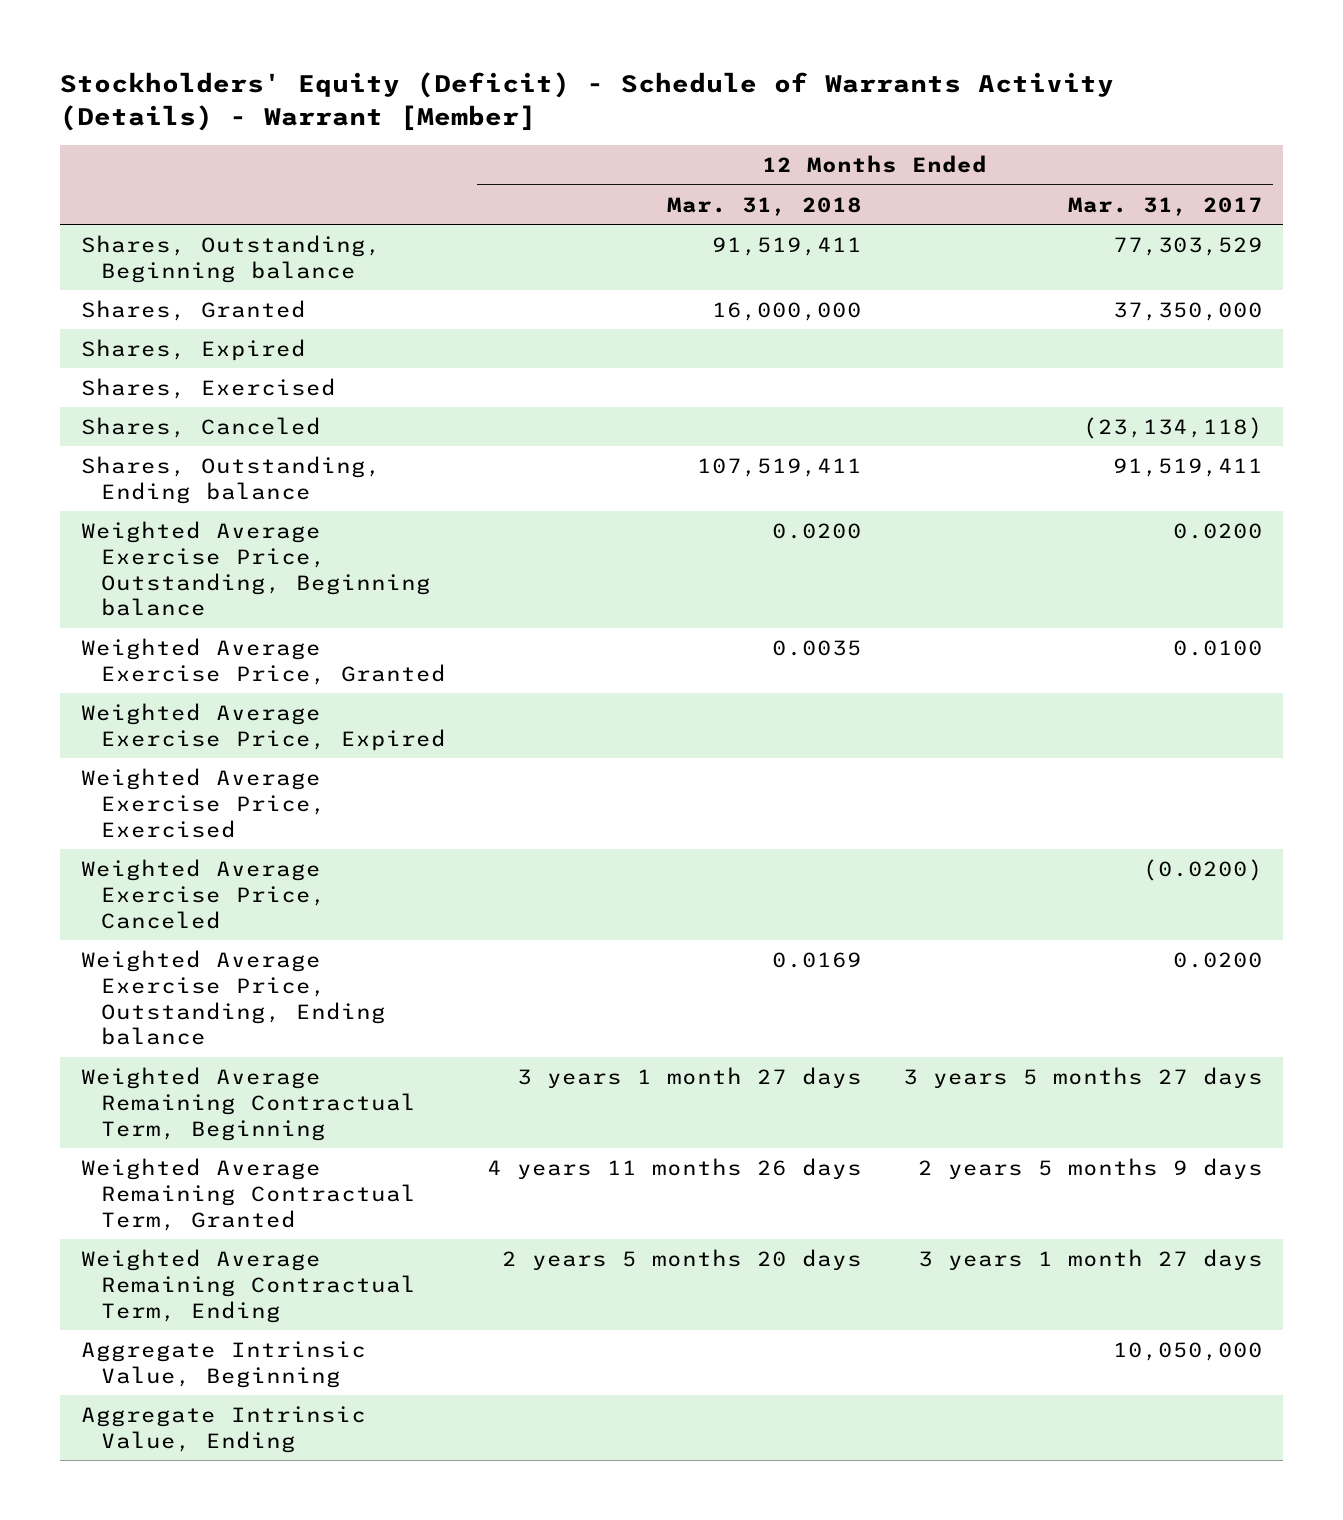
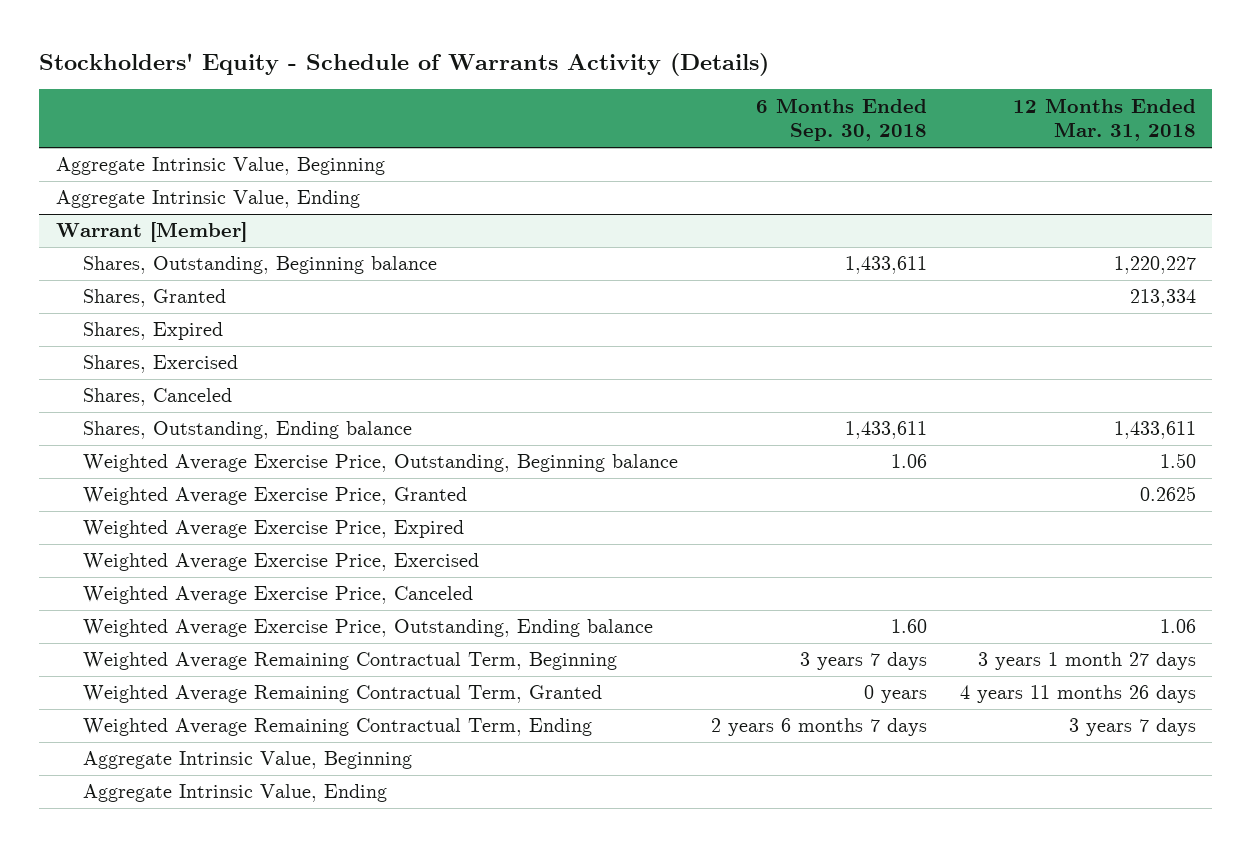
[60,72,1115,131] Stockholders' Equity (Deficit) - Schedule of Warrants Activity (Details) - Warrant [Member] -> [39,52,770,76] Stockholders' Equity - Schedule of Warrants Activity (Details)
[1067,196,1263,216] Mar. 31, 2017 -> none
none -> [755,97,927,142] 6 Months Ended Sep. 30, 2018
none -> [55,157,385,176] Aggregate Intrinsic Value, Beginning
none -> [55,190,360,209] Aggregate Intrinsic Value, Ending
none -> [55,222,247,243] Warrant [Member]
[711,236,862,256] 91,519,411 -> [1113,256,1196,275] 1,220,227
[711,301,862,321] 16,000,000 -> [1129,289,1196,308] 213,334
[696,457,862,477] 107,519,411 -> [1113,421,1196,440] 1,433,611
[771,522,862,539] 0.0200 -> [1159,453,1196,469] 1.50
[771,639,862,656] 0.0035 -> [1139,486,1196,502] 0.2625
[771,951,862,968] 0.0169 -> [1159,619,1196,634] 1.06
[501,1248,862,1271] 2 years 5 months 20 days -> [1068,718,1196,737] 3 years 7 days

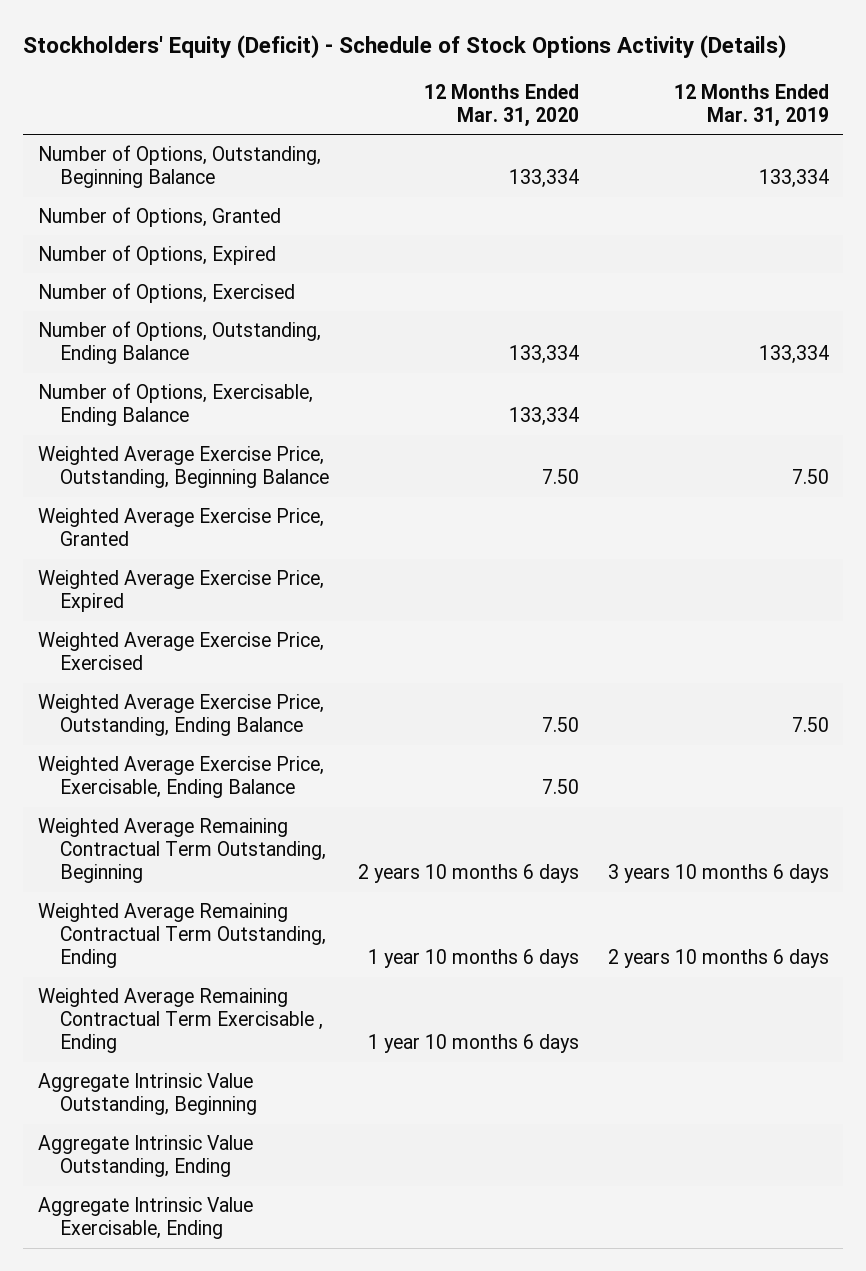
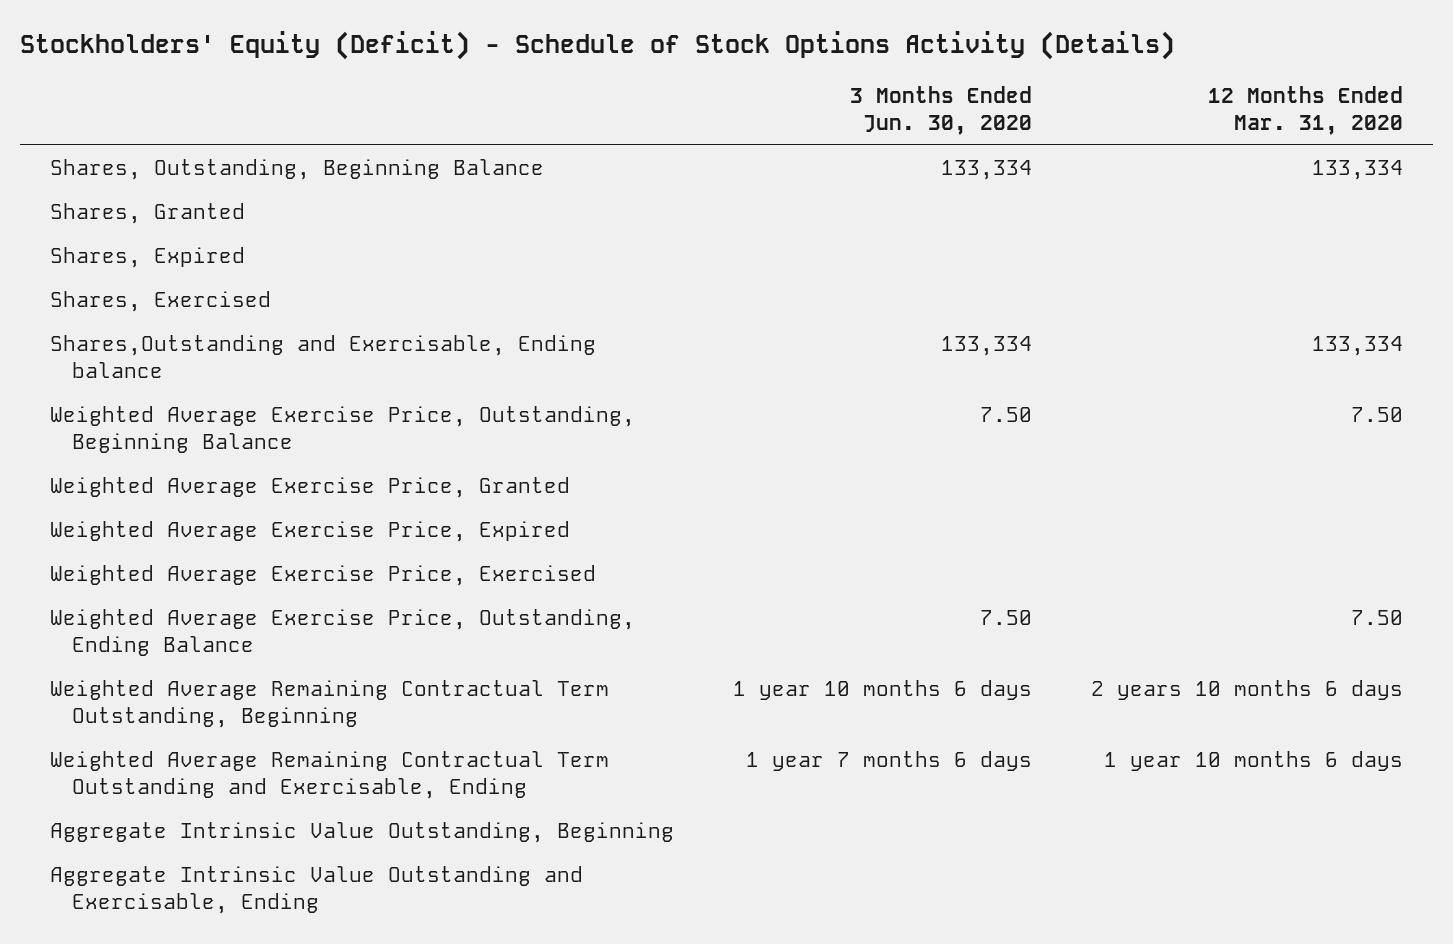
[673,84,829,128] 12 Months Ended Mar. 31, 2019 -> none
none -> [849,86,1032,136] 3 Months Ended Jun. 30, 2020
[37,383,313,427] Number of Options, Exercisable, Ending Balance -> none
[37,145,321,189] Number of Options, Outstanding, Beginning Balance -> [49,159,544,181] Shares, Outstanding, Beginning Balance
[37,207,281,228] Number of Options, Granted -> [49,203,245,225] Shares, Granted
[37,245,276,266] Number of Options, Expired -> [49,247,245,269] Shares, Expired
[37,283,295,304] Number of Options, Exercised -> [49,291,271,313] Shares, Exercised
[37,321,321,365] Number of Options, Outstanding, Ending Balance -> [49,335,596,379] Shares,Outstanding and Exercisable, Ending balance
[37,756,324,799] Weighted Average Exercise Price, Exercisable, Ending Balance -> none
[37,903,326,969] Weighted Average Remaining Contractual Term Outstanding, Ending -> none
[37,988,323,1054] Weighted Average Remaining Contractual Term Exercisable , Ending -> [49,751,609,800] Weighted Average Remaining Contractual Term Outstanding and Exercisable, Ending
[37,1197,253,1240] Aggregate Intrinsic Value Exercisable, Ending -> none
[37,1135,253,1178] Aggregate Intrinsic Value Outstanding, Ending -> [49,866,583,915] Aggregate Intrinsic Value Outstanding and Exercisable, Ending

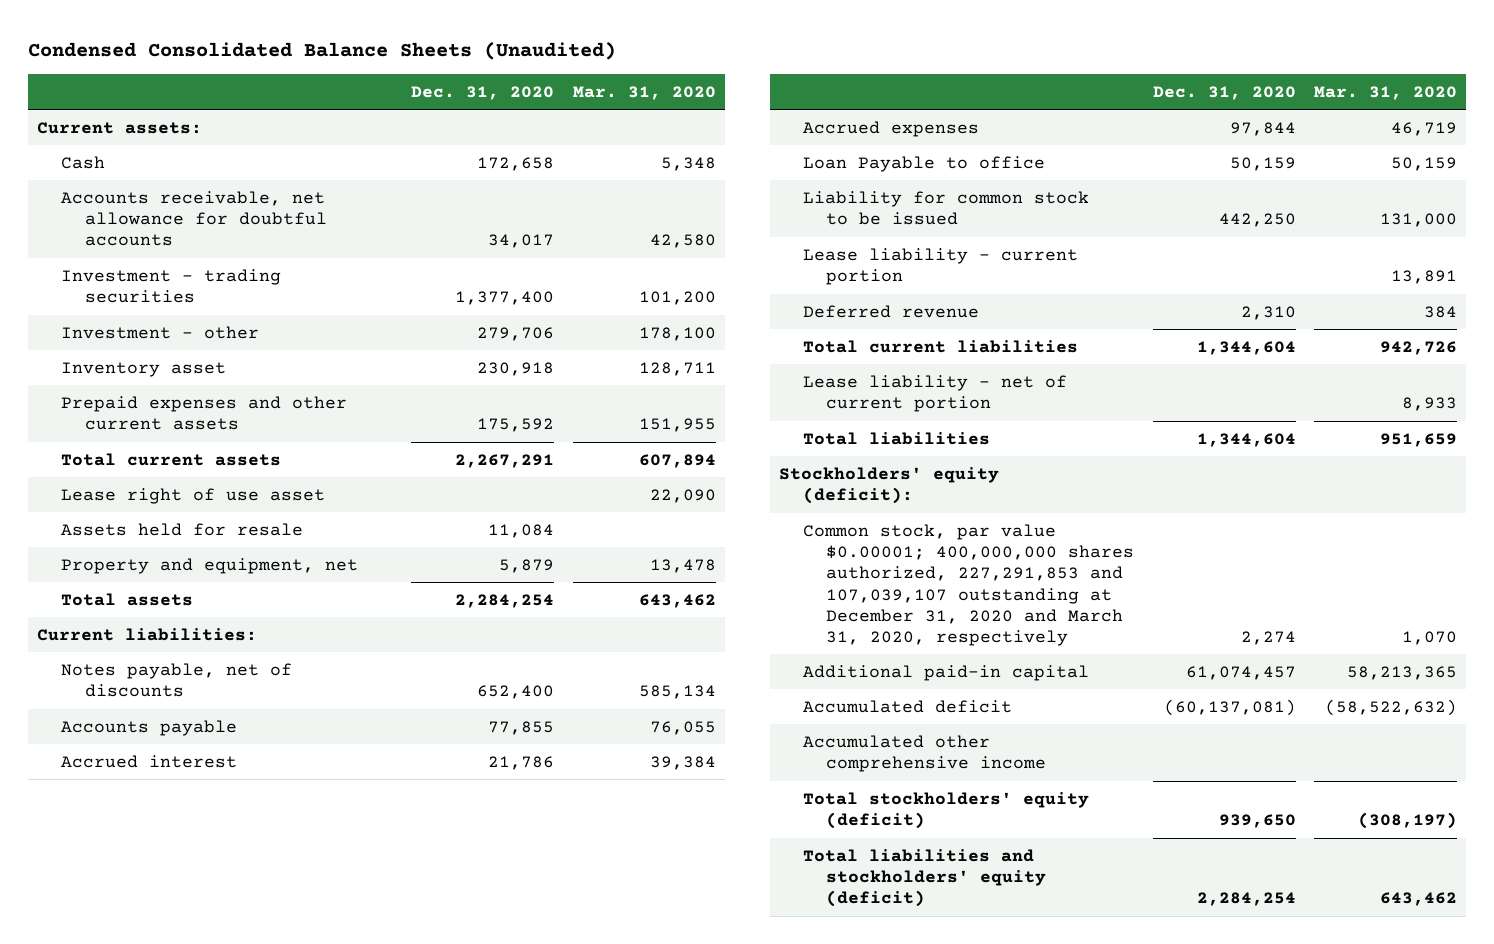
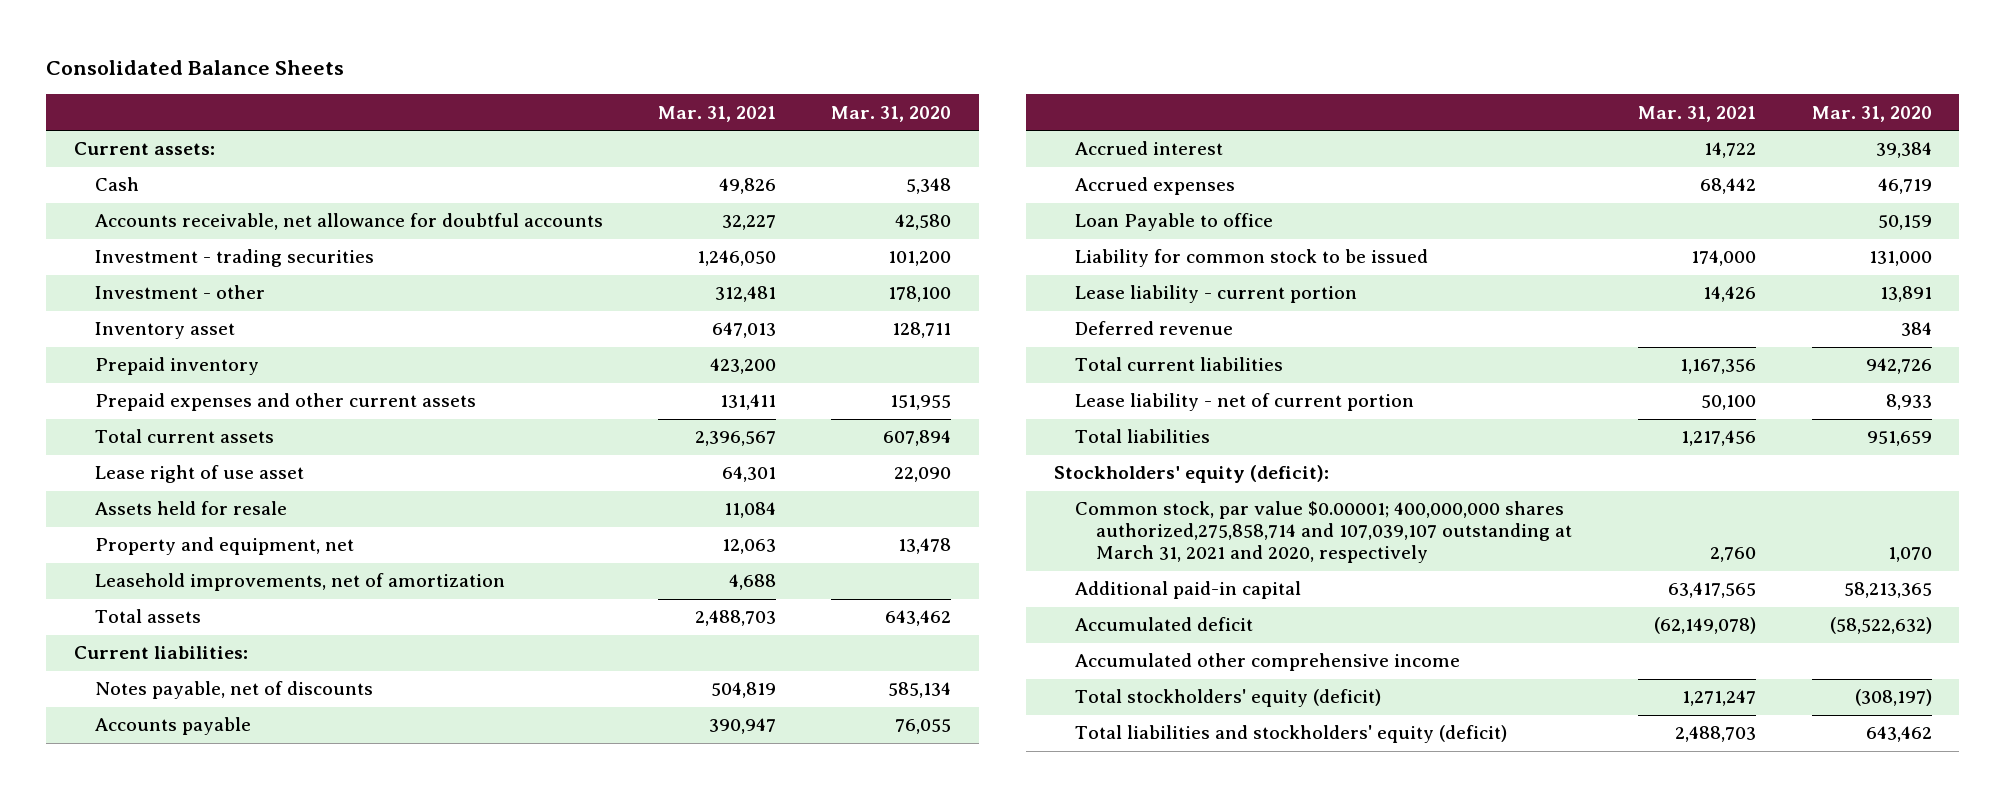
[28,41,617,60] Condensed Consolidated Balance Sheets (Unaudited) -> [46,60,345,76] Consolidated Balance Sheets
[411,85,555,100] Dec. 31, 2020 -> none
none -> [658,105,777,122] Mar. 31, 2021
none -> [94,357,259,376] Prepaid inventory
none -> [94,573,505,592] Leasehold improvements, net of amortization
[802,523,1135,646] Common stock, par value $0.00001; 400,000,000 shares authorized, 227,291,853 and 107,039,107 outstanding at December 31, 2020 and March 31, 2020, respectively -> [1075,501,1573,564] Common stock, par value $0.00001; 400,000,000 shares authorized,275,858,714 and 107,039,107 outstanding at March 31, 2021 and 2020, respectively

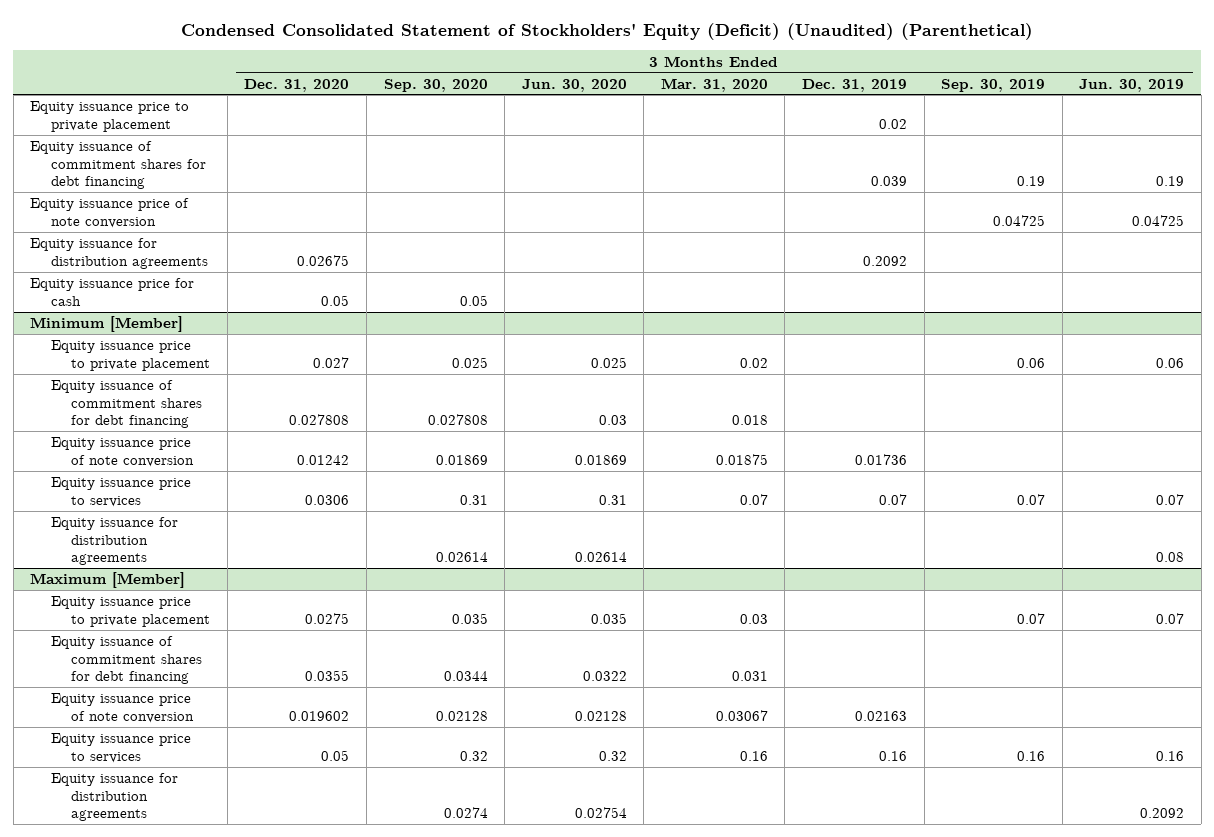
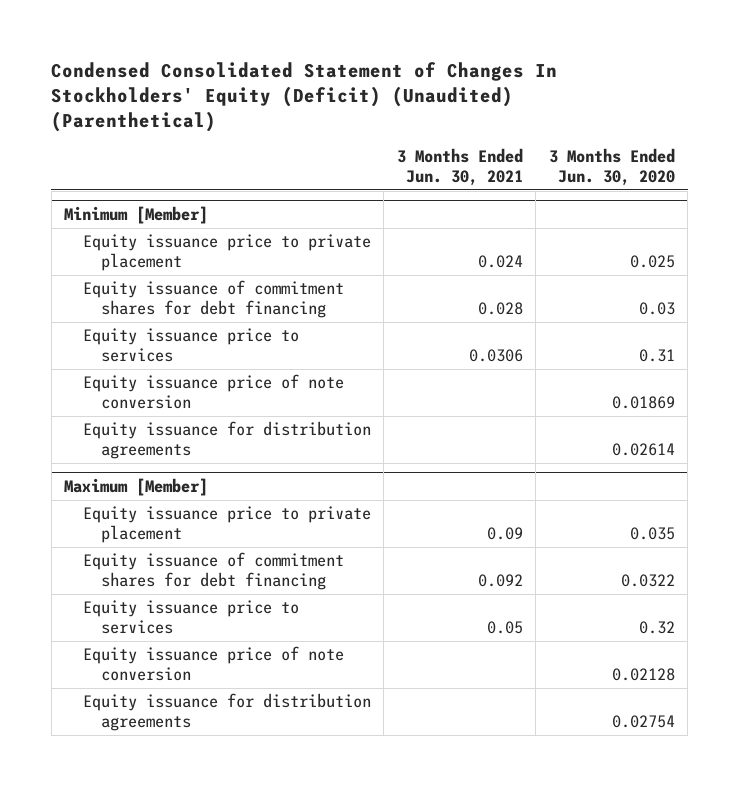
[181,22,1034,40] Condensed Consolidated Statement of Stockholders' Equity (Deficit) (Unaudited) (Parenthetical) -> [51,61,558,133] Condensed Consolidated Statement of Changes In Stockholders' Equity (Deficit) (Unaudited) (Parenthetical)
[244,78,350,92] Dec. 31, 2020 -> none
[383,78,488,92] Sep. 30, 2020 -> none
[660,77,768,92] Mar. 31, 2020 -> none
[802,78,908,92] Dec. 31, 2019 -> none
[941,78,1046,92] Sep. 30, 2019 -> none
[1079,78,1185,92] Jun. 30, 2019 -> none
none -> [396,148,523,187] 3 Months Ended Jun. 30, 2021
[30,101,190,132] Equity issuance price to private placement -> none
[30,141,206,190] Equity issuance of commitment shares for debt financing -> none
[30,198,190,228] Equity issuance price of note conversion -> none
[30,238,208,269] Equity issuance for distribution agreements -> none
[30,278,195,306] Equity issuance price for cash -> none
[50,437,195,467] Equity issuance price of note conversion -> [82,374,344,409] Equity issuance price of note conversion
[50,693,195,723] Equity issuance price of note conversion -> [82,646,344,681] Equity issuance price of note conversion

